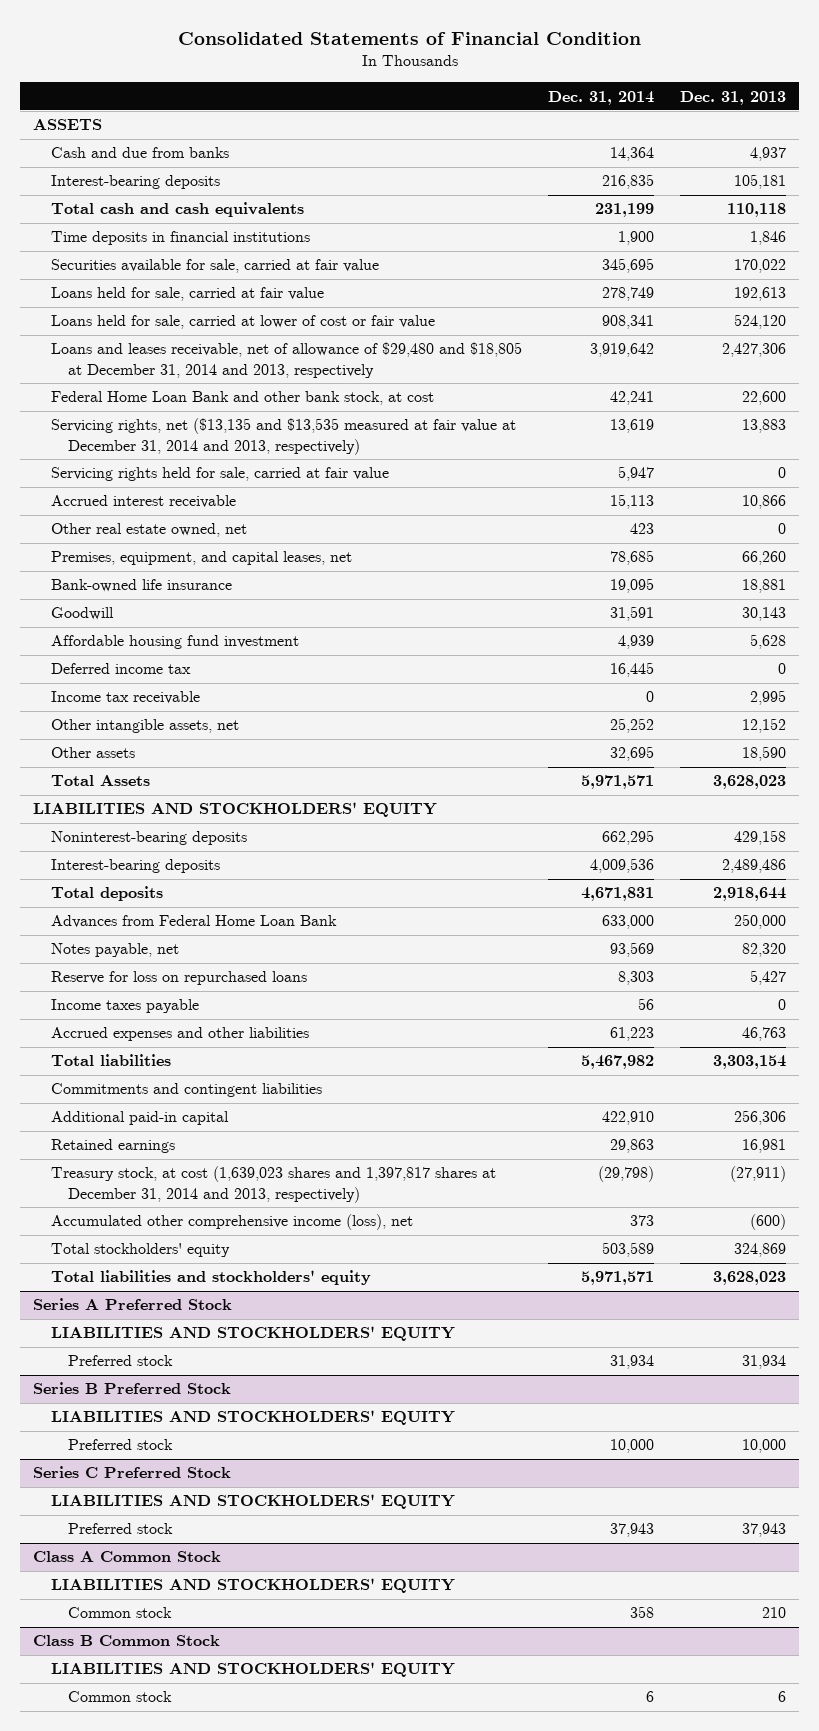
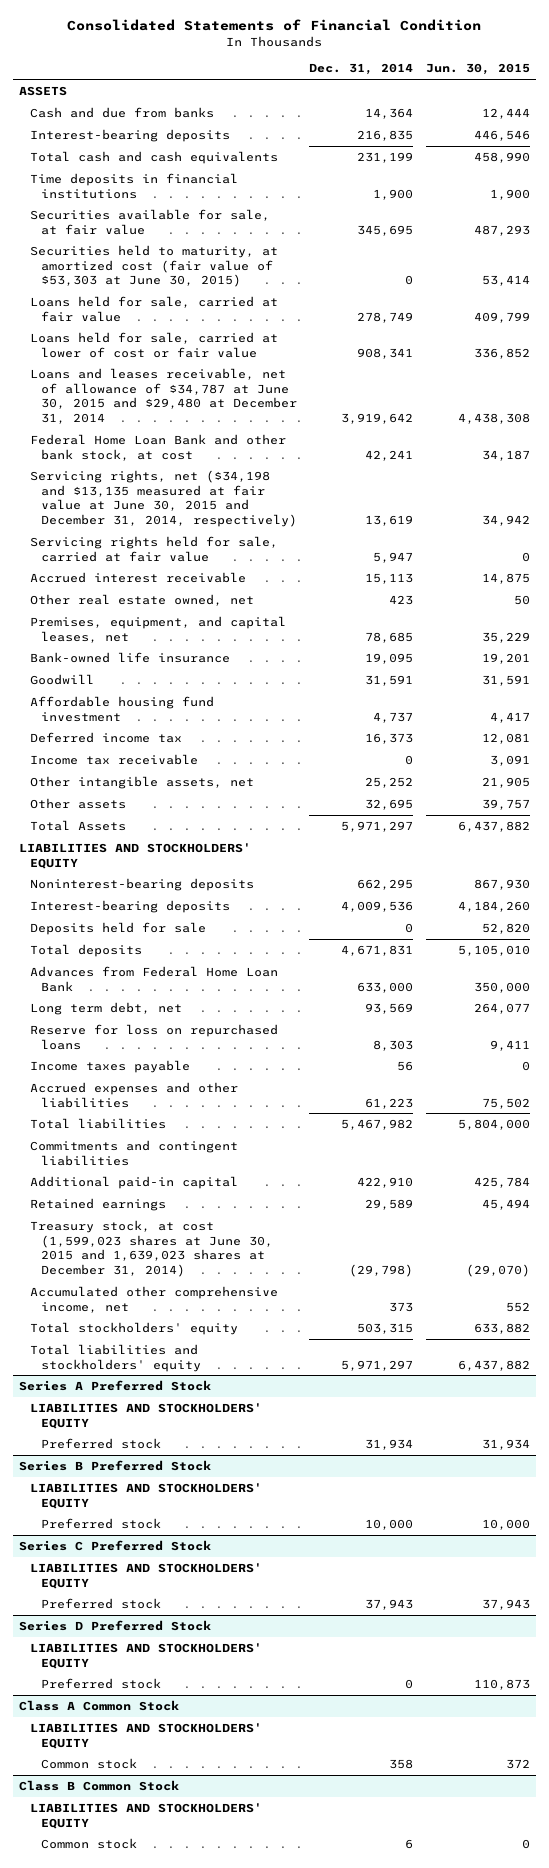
[679,90,786,105] Dec. 31, 2013 -> none
none -> [425,63,530,76] Jun. 30, 2015
[50,259,379,274] Securities available for sale, carried at fair value -> [29,208,270,235] Securities available for sale, at fair value
none -> [29,244,278,288] Securities held to maturity, at amortized cost (fair value of $53,303 at June 30, 2015)
[50,342,522,378] Loans and leases receivable, net of allowance of $29,480 and $18,805 at December 31, 2014 and 2013, respectively -> [29,367,297,425] Loans and leases receivable, net of allowance of $34,787 at June 30, 2015 and $29,480 at December 31, 2014
[50,418,516,455] Servicing rights, net ($13,135 and $13,535 measured at fair value at December 31, 2014 and 2013, respectively) -> [29,469,297,528] Servicing rights, net ($34,198 and $13,135 measured at fair value at June 30, 2015 and December 31, 2014, respectively)
[617,635,654,650] 4,939 -> [373,711,414,723] 4,737
[609,662,654,678] 16,445 -> [365,732,414,744] 16,373
[580,775,654,790] 5,971,571 -> [341,820,414,832] 5,971,297
none -> [29,921,206,935] Deposits held for sale
[50,943,179,958] Notes payable, net -> [29,1001,182,1015] Long term debt, net
[609,1139,654,1154] 29,863 -> [365,1198,414,1210] 29,589
[50,1166,496,1203] Treasury stock, at cost (1,639,023 shares and 1,397,817 shares at December 31, 2014 and 2013, respectively) -> [29,1219,273,1278] Treasury stock, at cost (1,599,023 shares at June 30, 2015 and 1,639,023 shares at December 31, 2014)
[50,1214,413,1231] Accumulated other comprehensive income (loss), net -> [29,1285,278,1313] Accumulated other comprehensive income, net
[601,1242,654,1258] 503,589 -> [357,1322,414,1334] 503,315
[580,1271,654,1286] 5,971,571 -> [341,1359,414,1371] 5,971,297
none -> [18,1619,211,1631] Series D Preferred Stock
none -> [29,1642,262,1669] LIABILITIES AND STOCKHOLDERS' EQUITY
none -> [40,1677,161,1689] Preferred stock

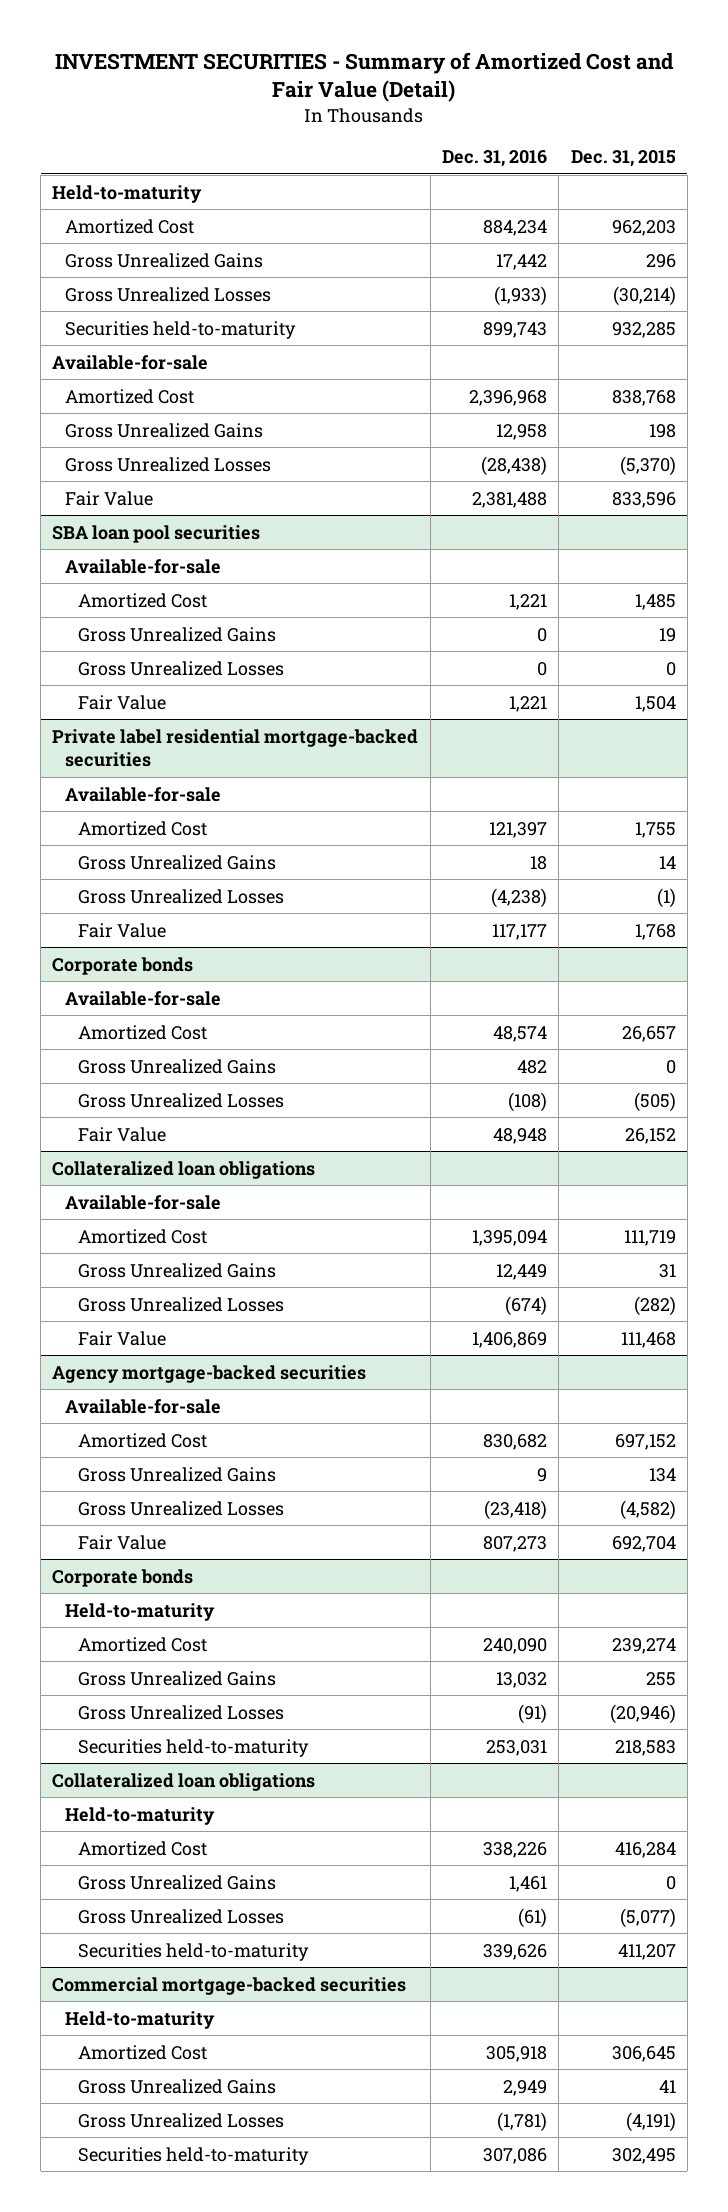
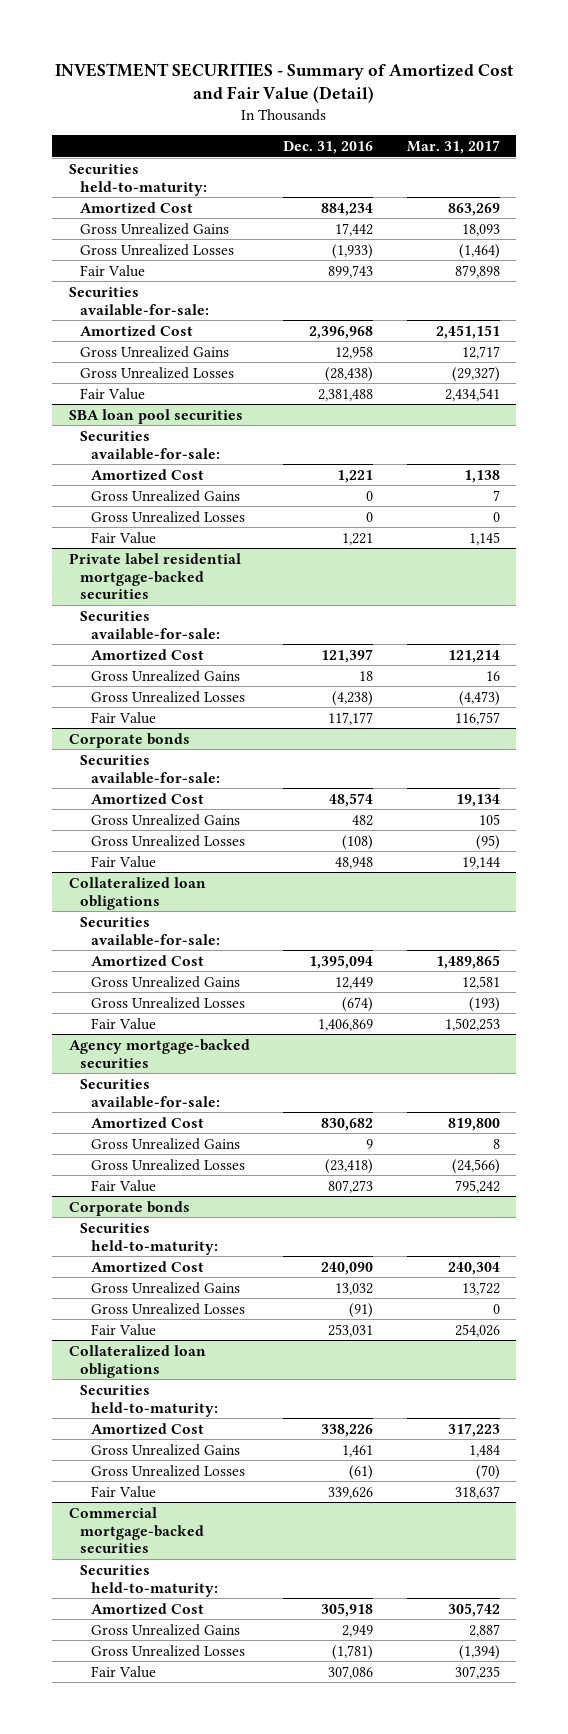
[570,150,676,168] Dec. 31, 2015 -> none
none -> [406,140,500,155] Mar. 31, 2017
[52,184,203,203] Held-to-maturity -> [68,163,207,196] Securities held-to-maturity:
[65,320,297,339] Securities held-to-maturity -> [79,264,145,277] Fair Value
[52,354,209,370] Available-for-sale -> [68,286,209,316] Securities available-for-sale:
[65,558,222,574] Available-for-sale -> [79,430,220,460] Securities available-for-sale:
[65,786,222,802] Available-for-sale -> [79,610,220,640] Securities available-for-sale:
[65,990,222,1006] Available-for-sale -> [79,754,220,784] Securities available-for-sale:
[65,1194,222,1210] Available-for-sale -> [79,916,220,946] Securities available-for-sale:
[65,1398,222,1414] Available-for-sale -> [79,1078,220,1108] Securities available-for-sale:
[65,1602,216,1621] Held-to-maturity -> [79,1222,218,1255] Securities held-to-maturity:
[77,1738,309,1757] Securities held-to-maturity -> [90,1323,156,1336] Fair Value
[65,1806,216,1825] Held-to-maturity -> [79,1384,218,1417] Securities held-to-maturity:
[77,1942,309,1961] Securities held-to-maturity -> [90,1485,156,1498] Fair Value
[65,2010,216,2029] Held-to-maturity -> [79,1564,218,1597] Securities held-to-maturity:
[77,2146,309,2165] Securities held-to-maturity -> [90,1665,156,1678] Fair Value

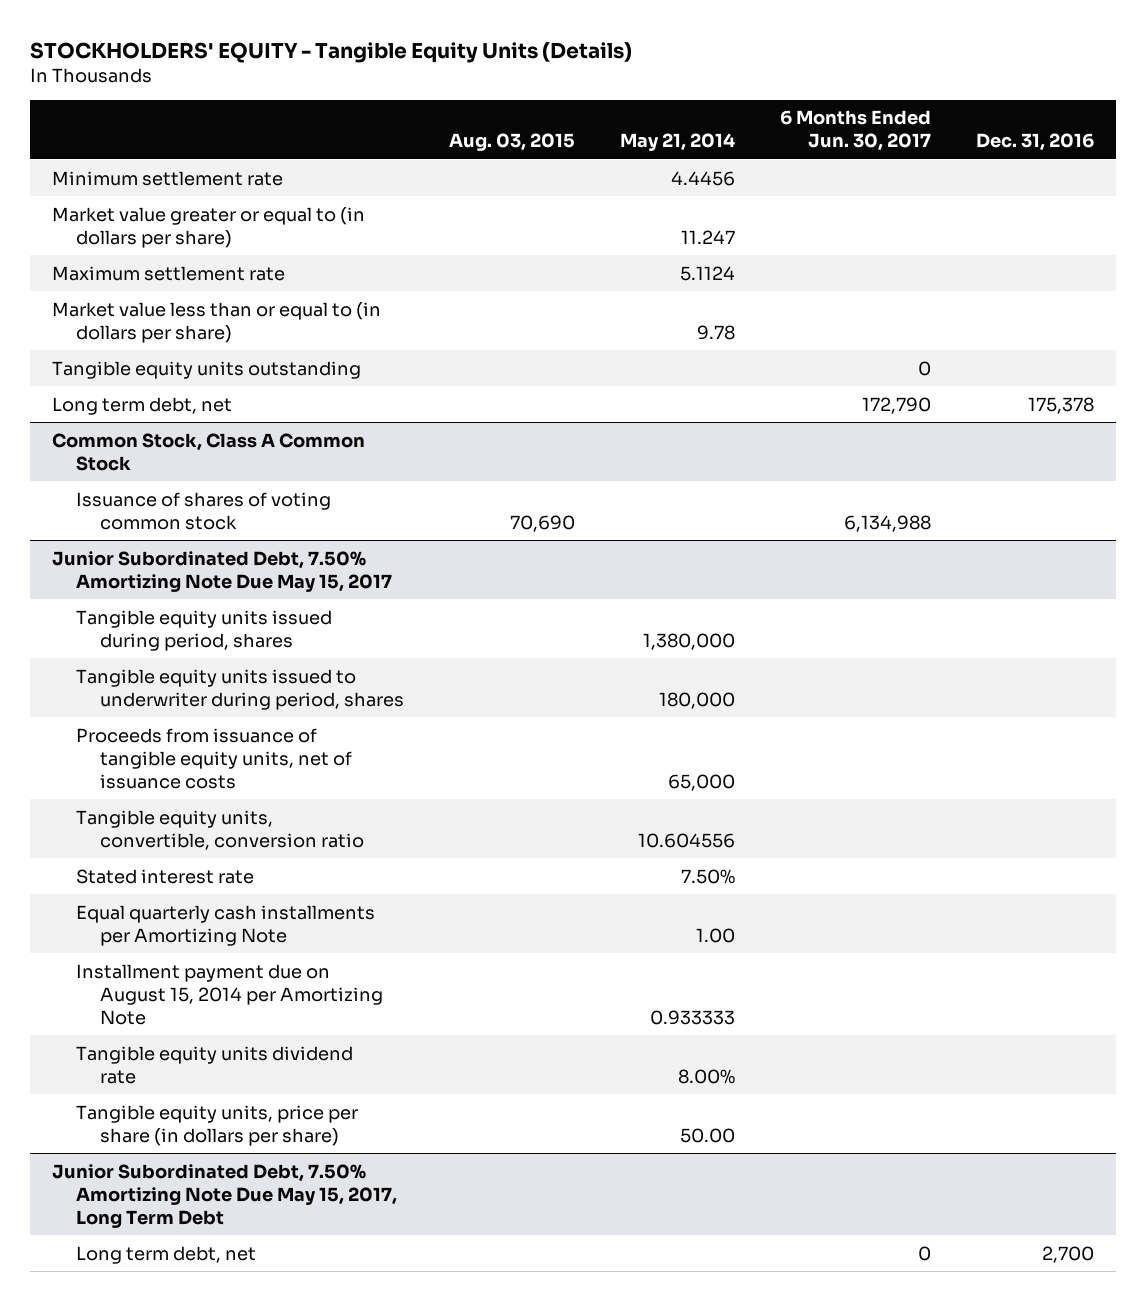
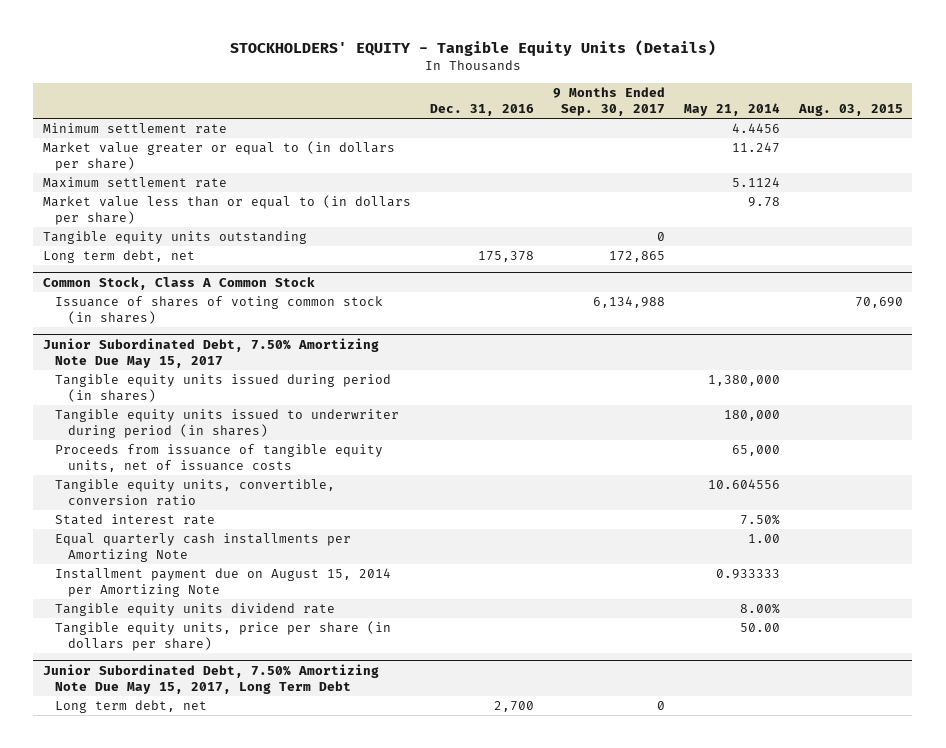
[779,110,931,152] 6 Months Ended Jun. 30, 2017 -> none
none -> [552,87,665,117] 9 Months Ended Sep. 30, 2017
[75,491,331,530] Issuance of shares of voting common stock -> [55,296,384,325] Issuance of shares of voting common stock (in shares)
[75,609,332,651] Tangible equity units issued during period, shares -> [55,374,392,403] Tangible equity units issued during period (in shares)
[75,668,404,710] Tangible equity units issued to underwriter during period, shares -> [55,409,400,439] Tangible equity units issued to underwriter during period (in shares)

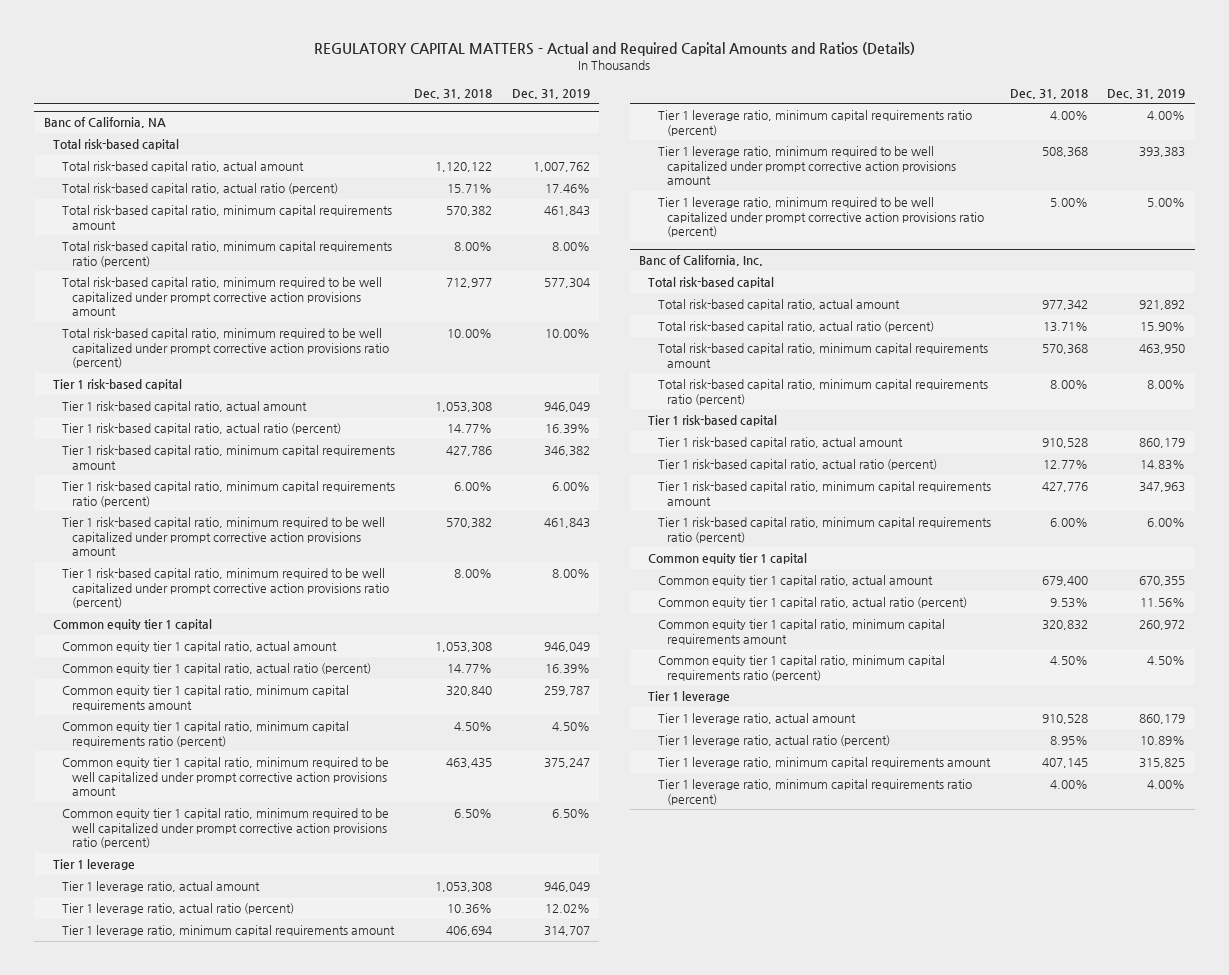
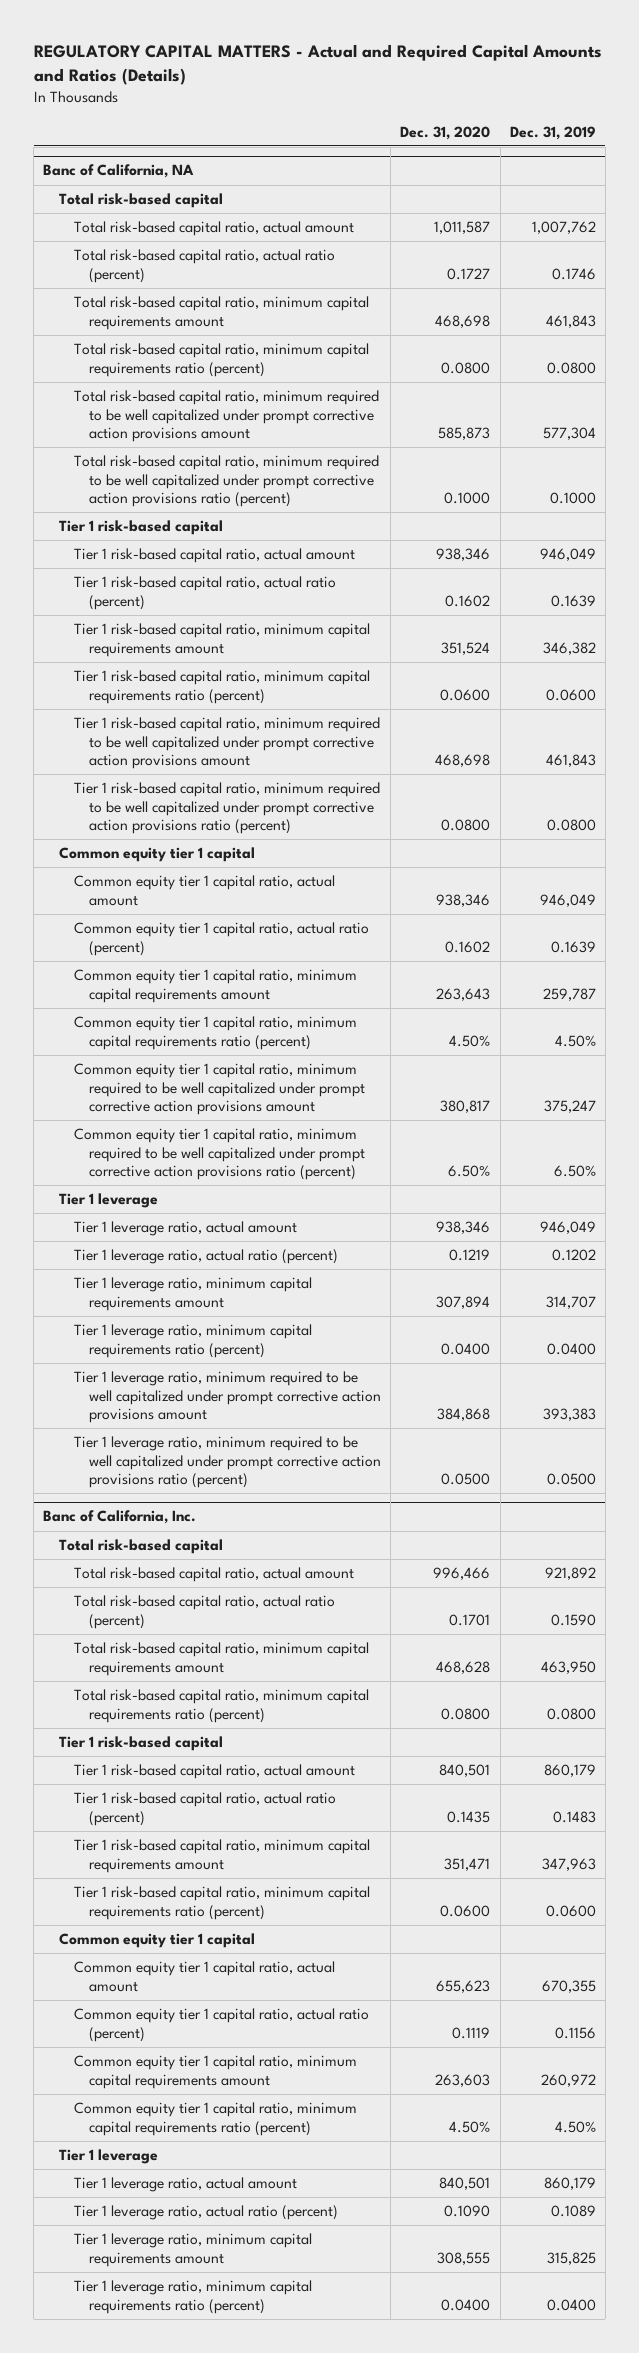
[414,88,493,99] Dec. 31, 2018 -> none
none -> [400,125,491,140] Dec. 31, 2020
[544,184,590,194] 17.46% -> [551,267,596,280] 0.1746
[551,242,590,252] 8.00% -> [546,361,596,374] 0.0800
[544,329,590,339] 10.00% -> [549,492,596,505] 0.1000
[544,424,590,435] 16.39% -> [550,594,596,607] 0.1639
[551,482,590,492] 6.00% -> [545,688,596,701] 0.0600
[551,569,590,579] 8.00% -> [546,819,596,832] 0.0800
[544,664,590,675] 16.39% -> [550,940,596,953] 0.1639
[544,904,590,914] 12.02% -> [551,1249,596,1262] 0.1202
[1146,111,1185,121] 4.00% -> [546,1342,596,1355] 0.0400
[1146,198,1185,208] 5.00% -> [546,1473,596,1486] 0.0500
[1139,322,1185,332] 15.90% -> [550,1613,596,1626] 0.1590
[1146,380,1185,390] 8.00% -> [546,1707,596,1720] 0.0800
[1139,460,1185,471] 14.83% -> [552,1810,596,1823] 0.1483
[1146,518,1185,528] 6.00% -> [545,1904,596,1917] 0.0600
[1139,598,1185,608] 11.56% -> [554,2026,596,2039] 0.1156
[1139,736,1185,746] 10.89% -> [550,2205,596,2218] 0.1089
[1146,780,1185,790] 4.00% -> [546,2298,596,2311] 0.0400

